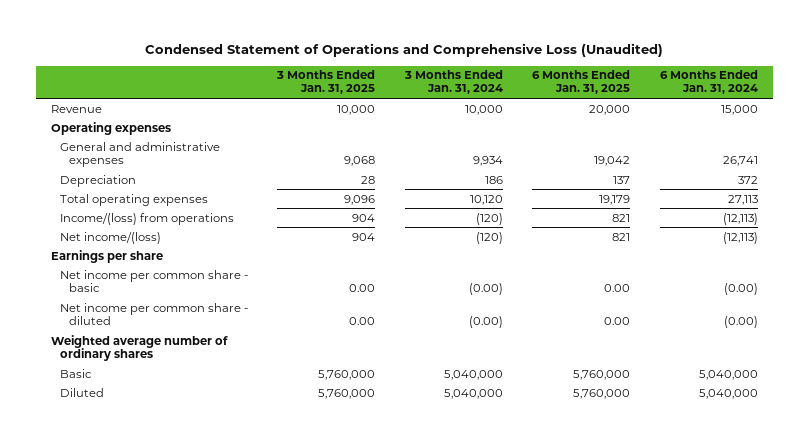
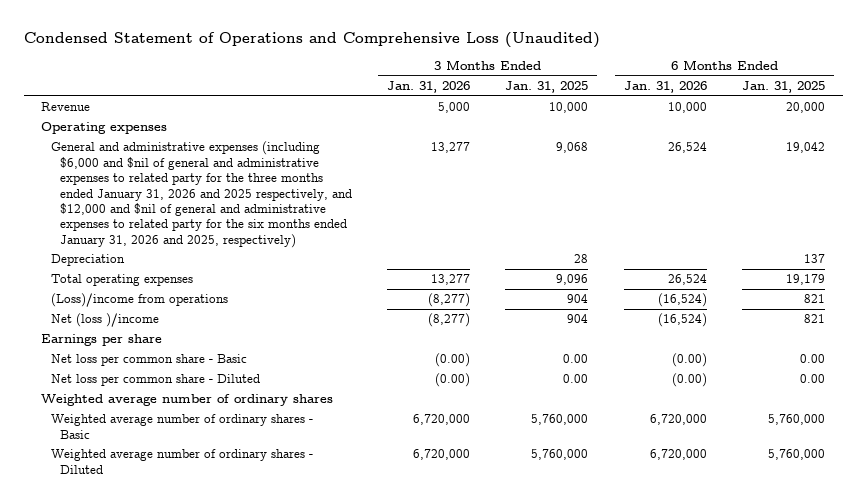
[403,70,503,95] 3 Months Ended Jan. 31, 2024 -> none
[659,70,758,95] 6 Months Ended Jan. 31, 2024 -> none
none -> [387,81,471,94] Jan. 31, 2026
none -> [623,81,707,94] Jan. 31, 2026
[59,141,220,167] General and administrative expenses -> [50,141,352,248] General and administrative expenses (including $6,000 and $nil of general and administrative expenses to related party for the three months ended January 31, 2026 and 2025 respectively, and $12,000 and $nil of general and administrative expenses to related party for the six months ended January 31, 2026 and 2025, respectively)
[59,212,234,225] Income/(loss) from operations -> [50,293,228,308] (Loss)/income from operations
[59,231,161,244] Net income/(loss) -> [50,313,159,328] Net (loss )/income
[59,269,248,292] Net income per common share - basic -> [50,354,247,367] Net loss per common share - Basic
[59,302,248,325] Net income per common share - diluted -> [50,374,260,387] Net loss per common share - Diluted
[59,368,92,378] Basic -> [50,414,313,439] Weighted average number of ordinary shares - Basic
[59,387,104,397] Diluted -> [50,449,313,474] Weighted average number of ordinary shares - Diluted

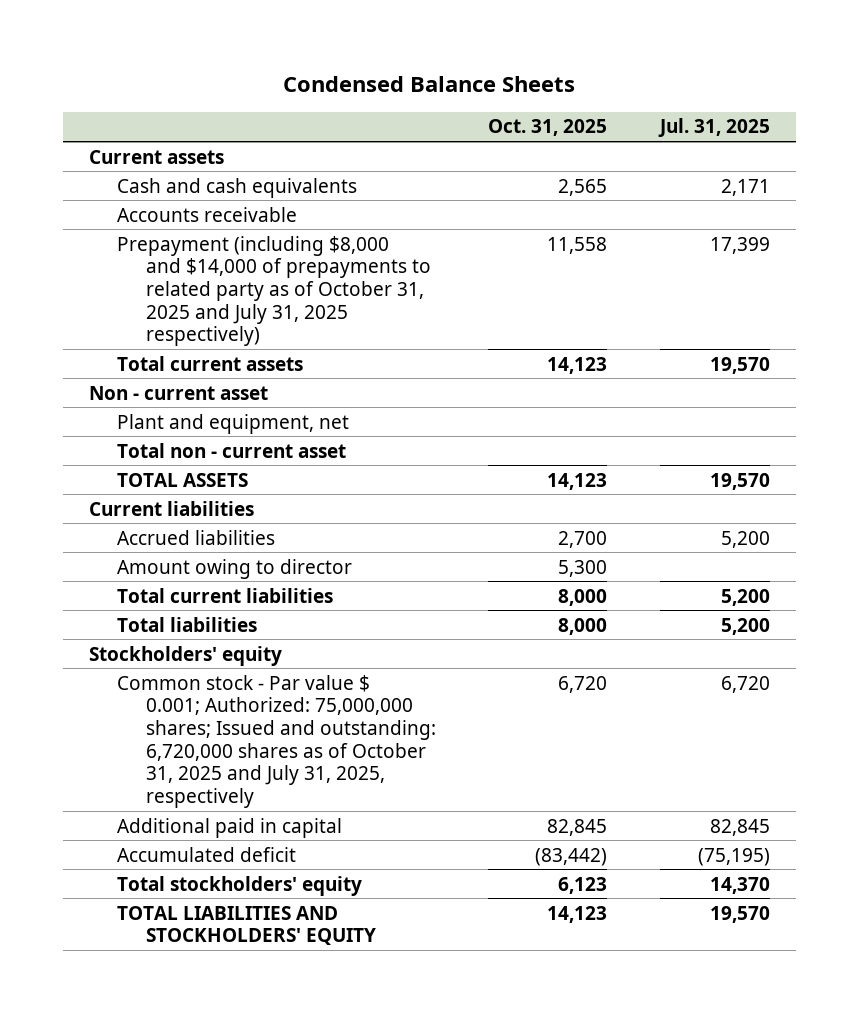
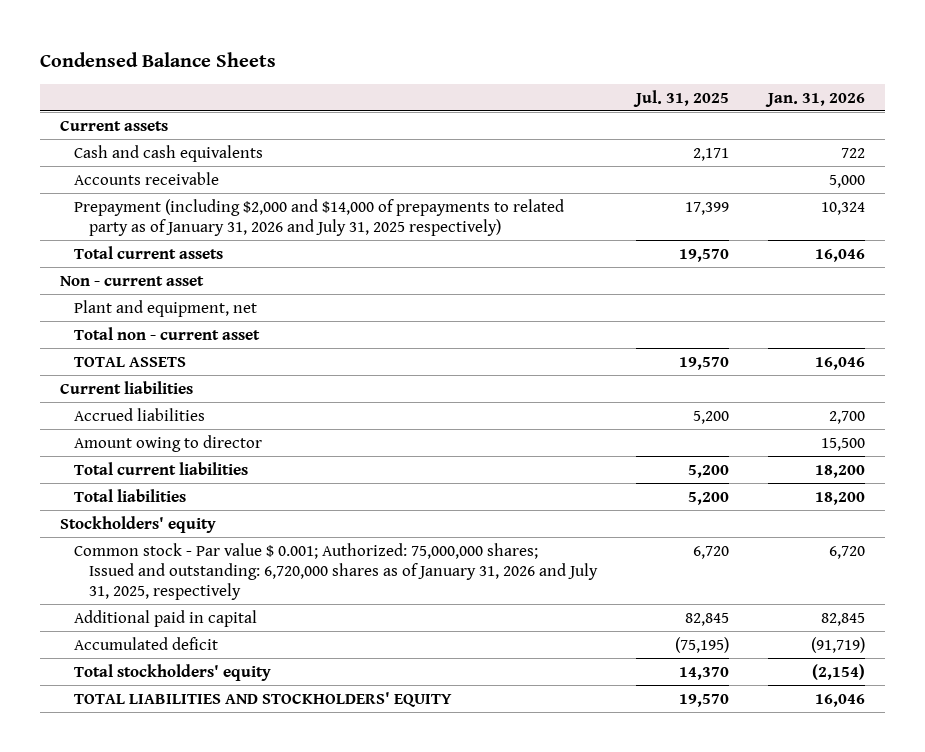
[488,119,608,137] Oct. 31, 2025 -> none
none -> [765,92,866,107] Jan. 31, 2026
[117,235,431,347] Prepayment (including $8,000 and $14,000 of prepayments to related party as of October 31, 2025 and July 31, 2025 respectively) -> [74,198,565,236] Prepayment (including $2,000 and $14,000 of prepayments to related party as of January 31, 2026 and July 31, 2025 respectively)
[117,674,436,808] Common stock - Par value $ 0.001; Authorized: 75,000,000 shares; Issued and outstanding: 6,720,000 shares as of October 31, 2025 and July 31, 2025, respectively -> [74,542,598,601] Common stock - Par value $ 0.001; Authorized: 75,000,000 shares; Issued and outstanding: 6,720,000 shares as of January 31, 2026 and July 31, 2025, respectively

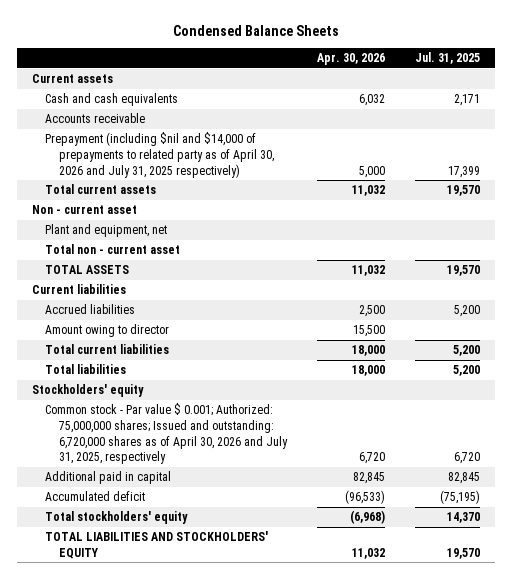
[765,92,866,107] Jan. 31, 2026 -> none
none -> [316,53,385,66] Apr. 30, 2026
[74,198,565,236] Prepayment (including $2,000 and $14,000 of prepayments to related party as of January 31, 2026 and July 31, 2025 respectively) -> [45,132,274,178] Prepayment (including $nil and $14,000 of prepayments to related party as of April 30, 2026 and July 31, 2025 respectively)
[74,542,598,601] Common stock - Par value $ 0.001; Authorized: 75,000,000 shares; Issued and outstanding: 6,720,000 shares as of January 31, 2026 and July 31, 2025, respectively -> [45,403,288,465] Common stock - Par value $ 0.001; Authorized: 75,000,000 shares; Issued and outstanding: 6,720,000 shares as of April 30, 2026 and July 31, 2025, respectively

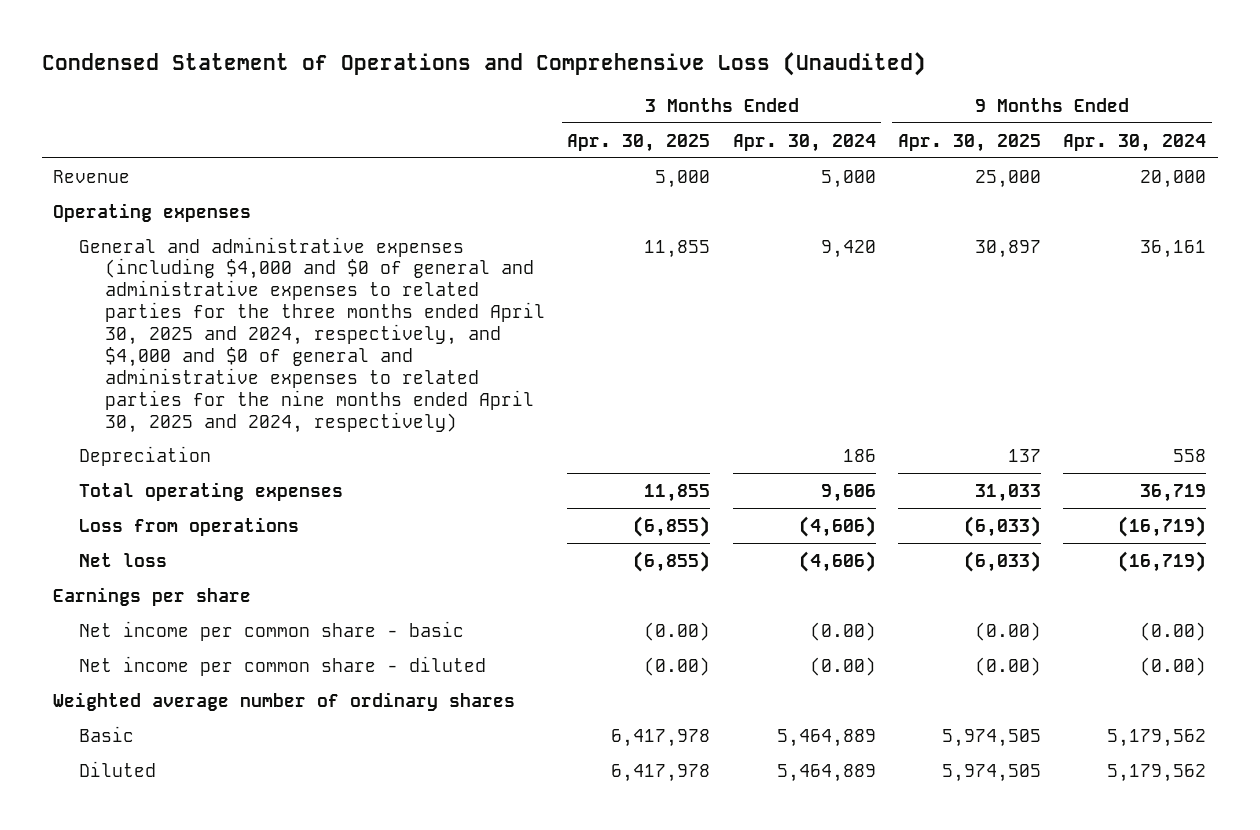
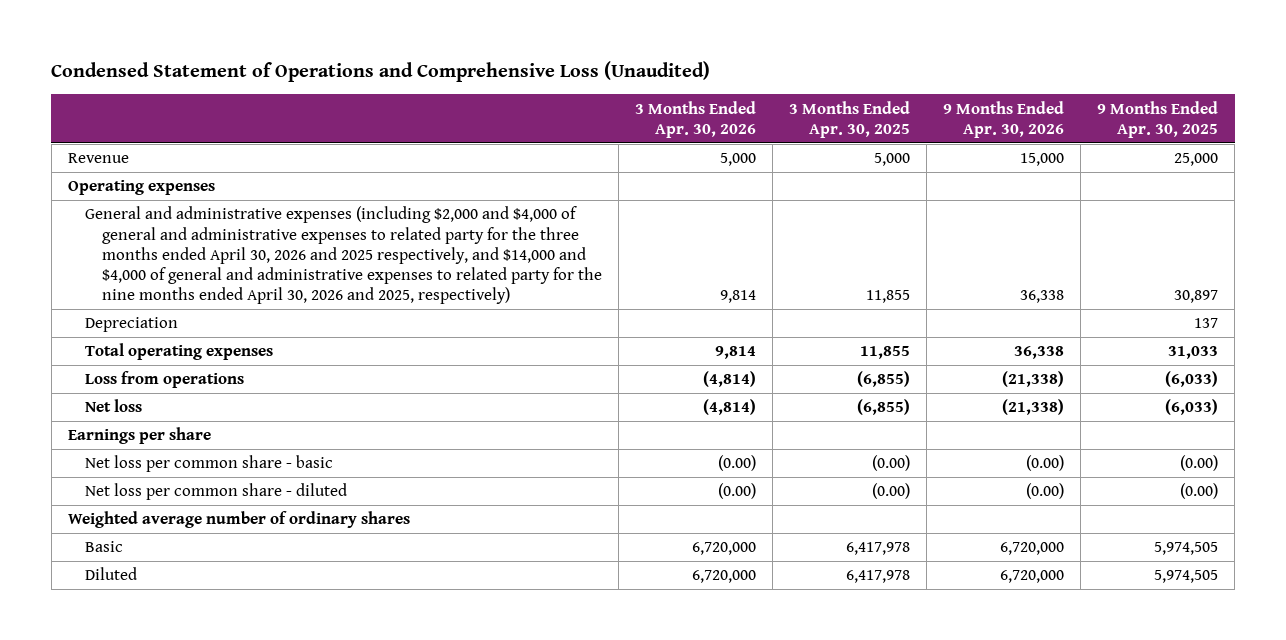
[732,133,876,152] Apr. 30, 2024 -> none
[1063,133,1207,152] Apr. 30, 2024 -> none
none -> [634,100,756,138] 3 Months Ended Apr. 30, 2026
none -> [942,100,1064,138] 9 Months Ended Apr. 30, 2026
[79,236,546,433] General and administrative expenses (including $4,000 and $0 of general and administrative expenses to related parties for the three months ended April 30, 2025 and 2024, respectively, and $4,000 and $0 of general and administrative expenses to related parties for the nine months ended April 30, 2025 and 2024, respectively) -> [84,206,602,305] General and administrative expenses (including $2,000 and $4,000 of general and administrative expenses to related party for the three months ended April 30, 2026 and 2025 respectively, and $14,000 and $4,000 of general and administrative expenses to related party for the nine months ended April 30, 2026 and 2025, respectively)
[79,620,465,641] Net income per common share - basic -> [84,455,333,473] Net loss per common share - basic
[79,655,487,676] Net income per common share - diluted -> [84,483,347,501] Net loss per common share - diluted

